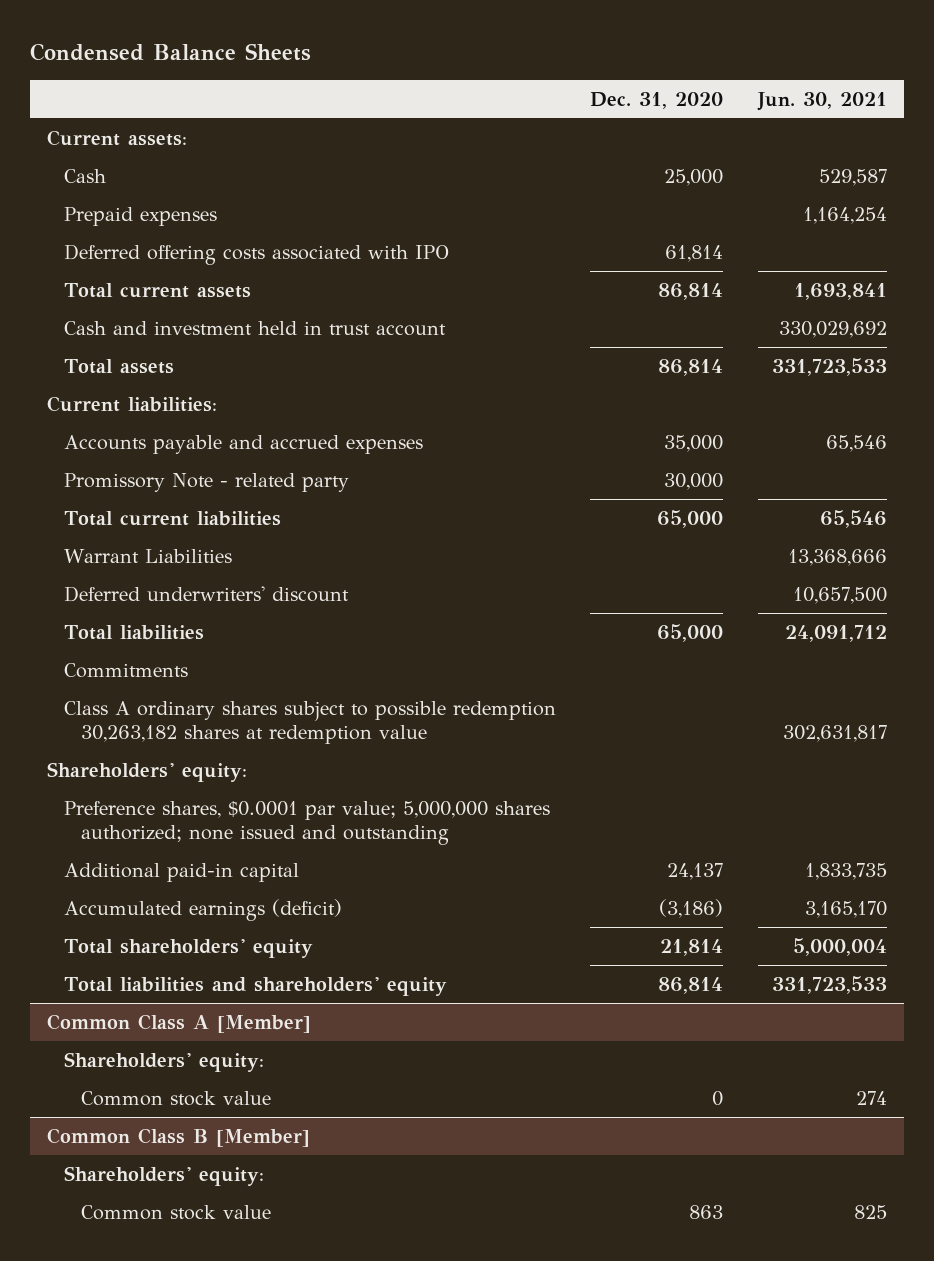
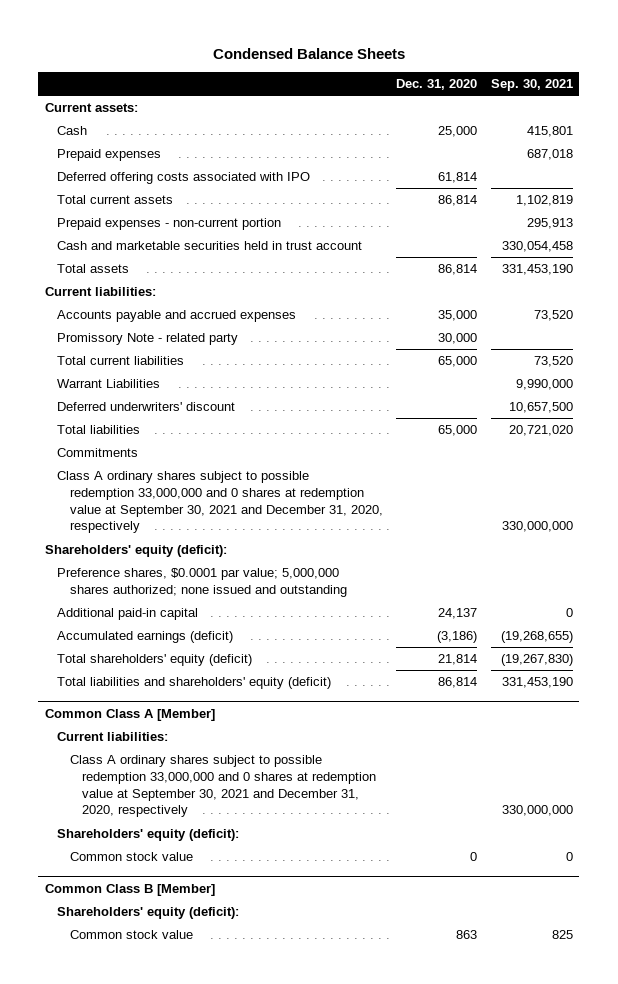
[757,91,888,111] Jun. 30, 2021 -> none
none -> [490,79,573,92] Sep. 30, 2021
none -> [57,218,282,231] Prepaid expenses - non-current portion
[63,320,446,336] Cash and investment held in trust account -> [57,241,363,251] Cash and marketable securities held in trust account
[63,700,556,744] Class A ordinary shares subject to possible redemption 30,263,182 shares at redemption value -> [57,471,383,534] Class A ordinary shares subject to possible redemption 33,000,000 and 0 shares at redemption value at September 30, 2021 and December 31, 2020, respectively
[46,761,247,782] Shareholders' equity: -> [45,545,228,558] Shareholders' equity (deficit):
[63,938,313,958] Total shareholders' equity -> [57,654,253,667] Total shareholders' equity (deficit)
[63,976,447,996] Total liabilities and shareholders' equity -> [57,677,332,690] Total liabilities and shareholders' equity (deficit)
none -> [57,732,169,742] Current liabilities:
none -> [69,755,377,818] Class A ordinary shares subject to possible redemption 33,000,000 and 0 shares at redemption value at September 30, 2021 and December 31, 2020, respectively
[63,1051,264,1072] Shareholders' equity: -> [57,829,240,842] Shareholders' equity (deficit):
[63,1165,264,1186] Shareholders' equity: -> [57,907,240,920] Shareholders' equity (deficit):

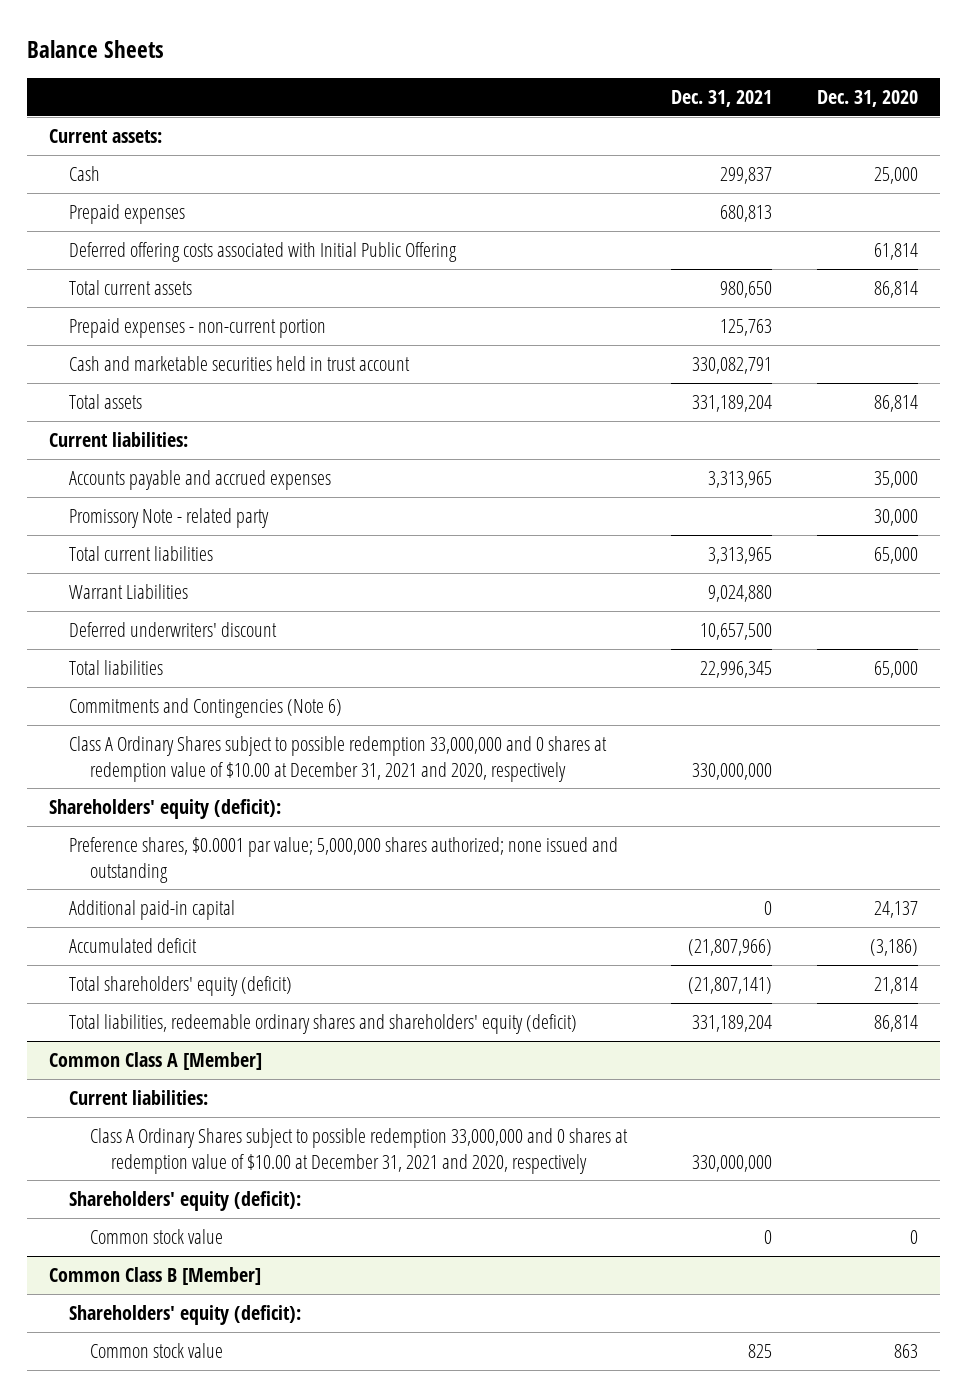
[212,47,405,59] Condensed Balance Sheets -> [26,39,164,58] Balance Sheets
[490,79,573,92] Sep. 30, 2021 -> none
none -> [671,90,773,108] Dec. 31, 2021
[57,172,311,185] Deferred offering costs associated with IPO -> [69,241,458,262] Deferred offering costs associated with Initial Public Offering
[57,448,139,458] Commitments -> [69,697,343,718] Commitments and Contingencies (Note 6)
[57,471,383,534] Class A ordinary shares subject to possible redemption 33,000,000 and 0 shares at redemption value at September 30, 2021 and December 31, 2020, respectively -> [69,735,608,782] Class A Ordinary Shares subject to possible redemption 33,000,000 and 0 shares at redemption value of $10.00 at December 31, 2021 and 2020, respectively
[57,631,234,644] Accumulated earnings (deficit) -> [69,937,198,953] Accumulated deficit
[57,677,332,690] Total liabilities and shareholders' equity (deficit) -> [69,1013,578,1034] Total liabilities, redeemable ordinary shares and shareholders' equity (deficit)
[69,755,377,818] Class A ordinary shares subject to possible redemption 33,000,000 and 0 shares at redemption value at September 30, 2021 and December 31, 2020, respectively -> [90,1127,629,1174] Class A Ordinary Shares subject to possible redemption 33,000,000 and 0 shares at redemption value of $10.00 at December 31, 2021 and 2020, respectively

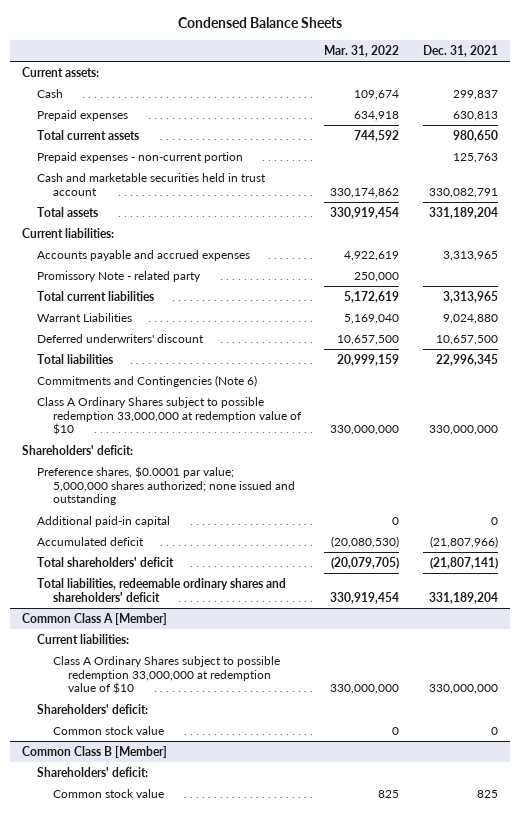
[26,39,164,58] Balance Sheets -> [178,17,343,29] Condensed Balance Sheets
[816,90,918,108] Dec. 31, 2020 -> none
none -> [324,45,400,58] Mar. 31, 2022
[69,241,458,262] Deferred offering costs associated with Initial Public Offering -> none
[720,204,773,222] 680,813 -> [453,110,499,121] 630,813
[69,735,608,782] Class A Ordinary Shares subject to possible redemption 33,000,000 and 0 shares at redemption value of $10.00 at December 31, 2021 and 2020, respectively -> [37,396,302,436] Class A Ordinary Shares subject to possible redemption 33,000,000 at redemption value of $10
[48,798,281,819] Shareholders' equity (deficit): -> [21,444,133,455] Shareholders' deficit:
[69,975,293,996] Total shareholders' equity (deficit) -> [37,556,175,567] Total shareholders' deficit
[69,1013,578,1034] Total liabilities, redeemable ordinary shares and shareholders' equity (deficit) -> [37,577,287,602] Total liabilities, redeemable ordinary shares and shareholders' deficit
[90,1127,629,1174] Class A Ordinary Shares subject to possible redemption 33,000,000 and 0 shares at redemption value of $10.00 at December 31, 2021 and 2020, respectively -> [52,655,280,695] Class A Ordinary Shares subject to possible redemption 33,000,000 at redemption value of $10
[69,1190,302,1211] Shareholders' equity (deficit): -> [37,703,149,714] Shareholders' deficit:
[69,1304,302,1325] Shareholders' equity (deficit): -> [37,766,149,777] Shareholders' deficit:

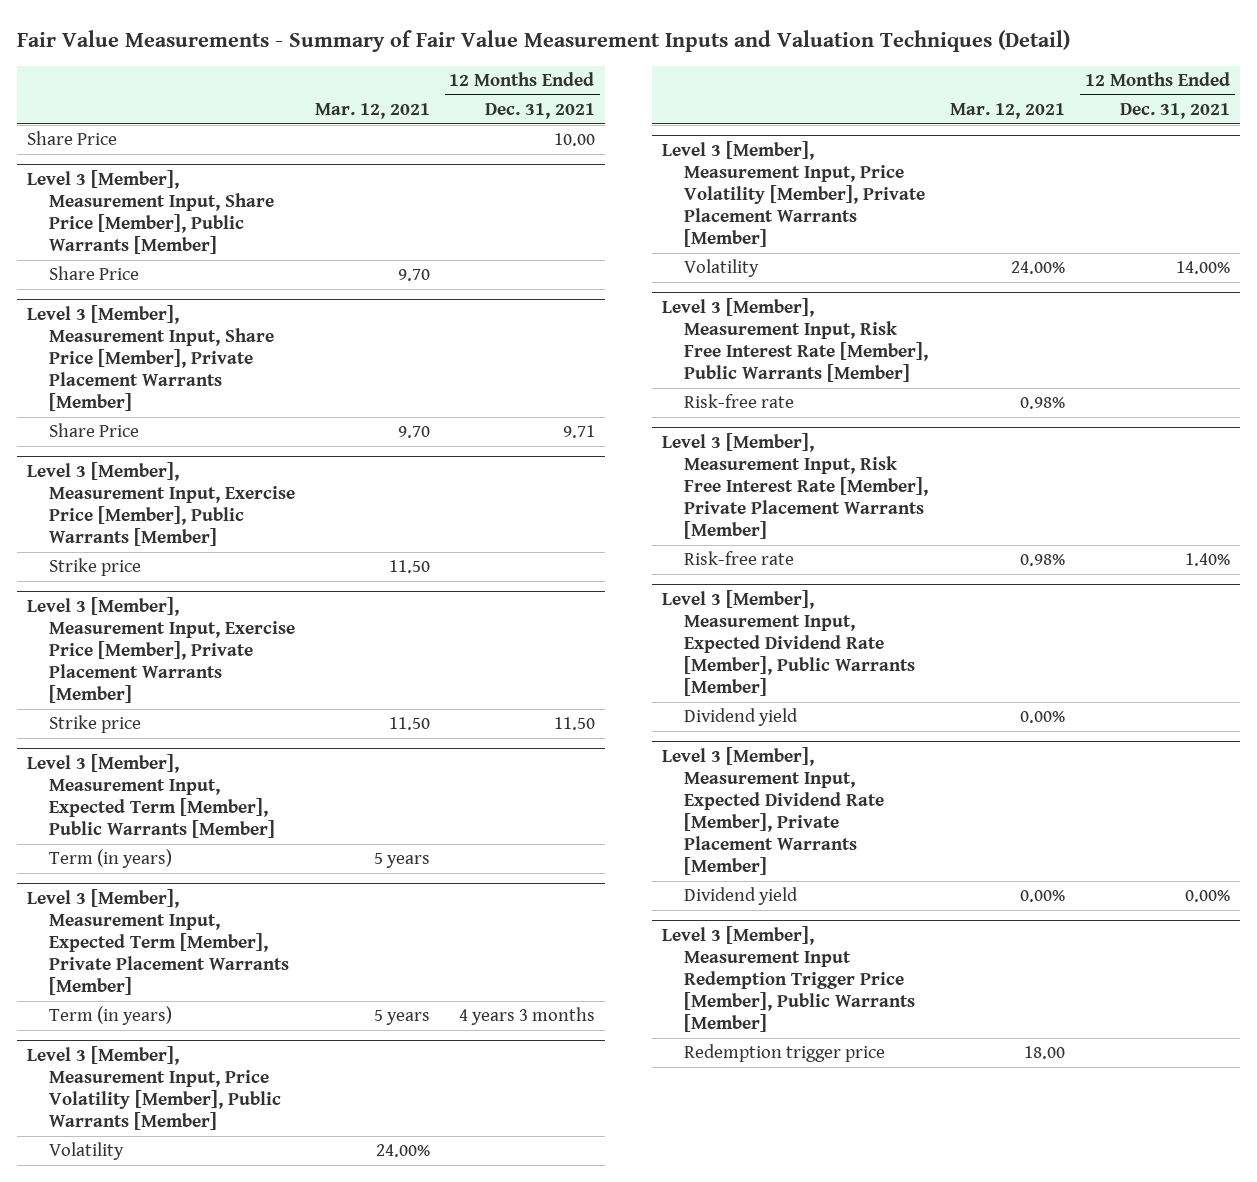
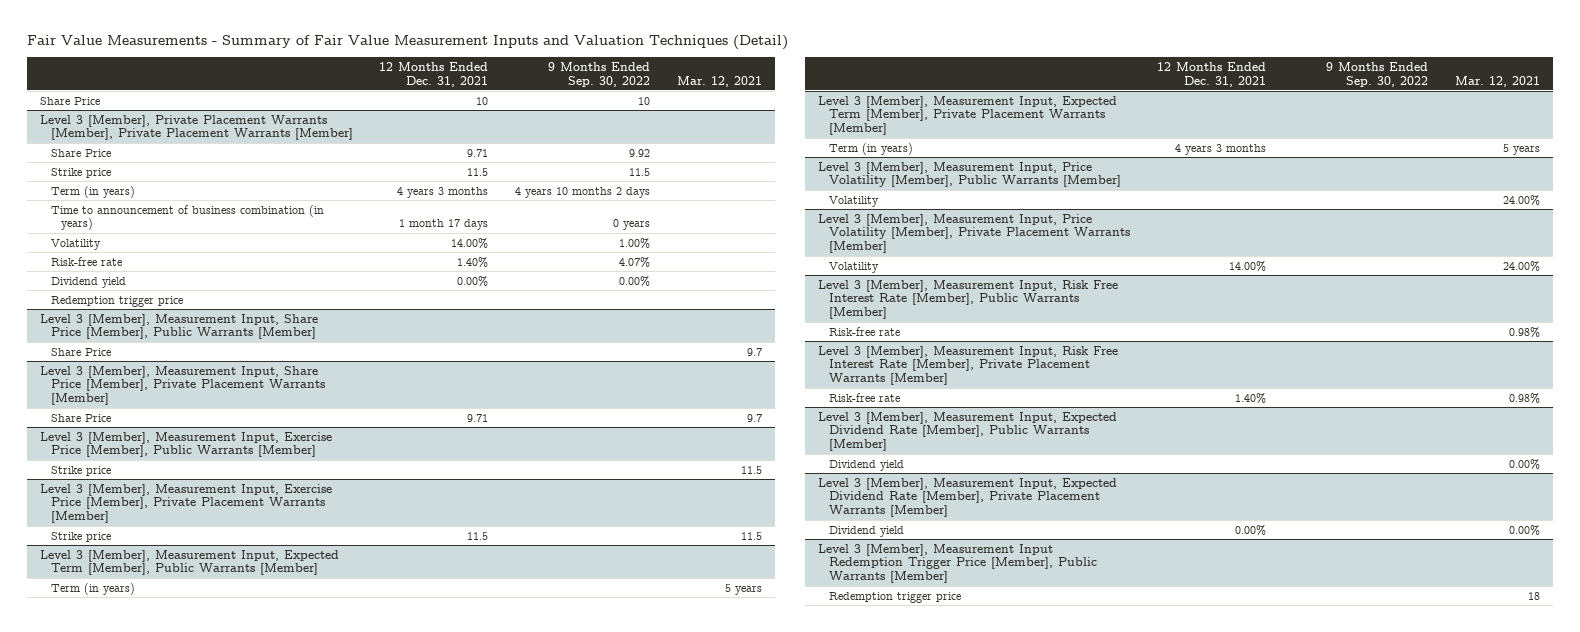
none -> [547,61,650,87] 9 Months Ended Sep. 30, 2022
[553,133,595,147] 10.00 -> [476,96,489,105] 10
none -> [40,114,353,141] Level 3 [Member], Private Placement Warrants [Member], Private Placement Warrants [Member]
none -> [50,148,111,157] Share Price
none -> [50,167,111,178] Strike price
none -> [50,185,135,198] Term (in years)
none -> [50,204,324,231] Time to announcement of business combination (in years)
none -> [50,238,101,250] Volatility
none -> [50,256,122,266] Risk-free rate
none -> [50,276,126,288] Dividend yield
none -> [50,295,183,307] Redemption trigger price
[397,269,430,282] 9.70 -> [746,347,762,356] 9.7
[397,426,430,439] 9.70 -> [746,413,762,422] 9.7
[388,560,430,574] 11.50 -> [740,465,762,474] 11.5
[388,717,430,731] 11.50 -> [740,531,762,540] 11.5
[553,717,595,731] 11.50 -> [467,531,489,540] 11.5
[1024,1046,1066,1060] 18.00 -> [1527,591,1540,600] 18

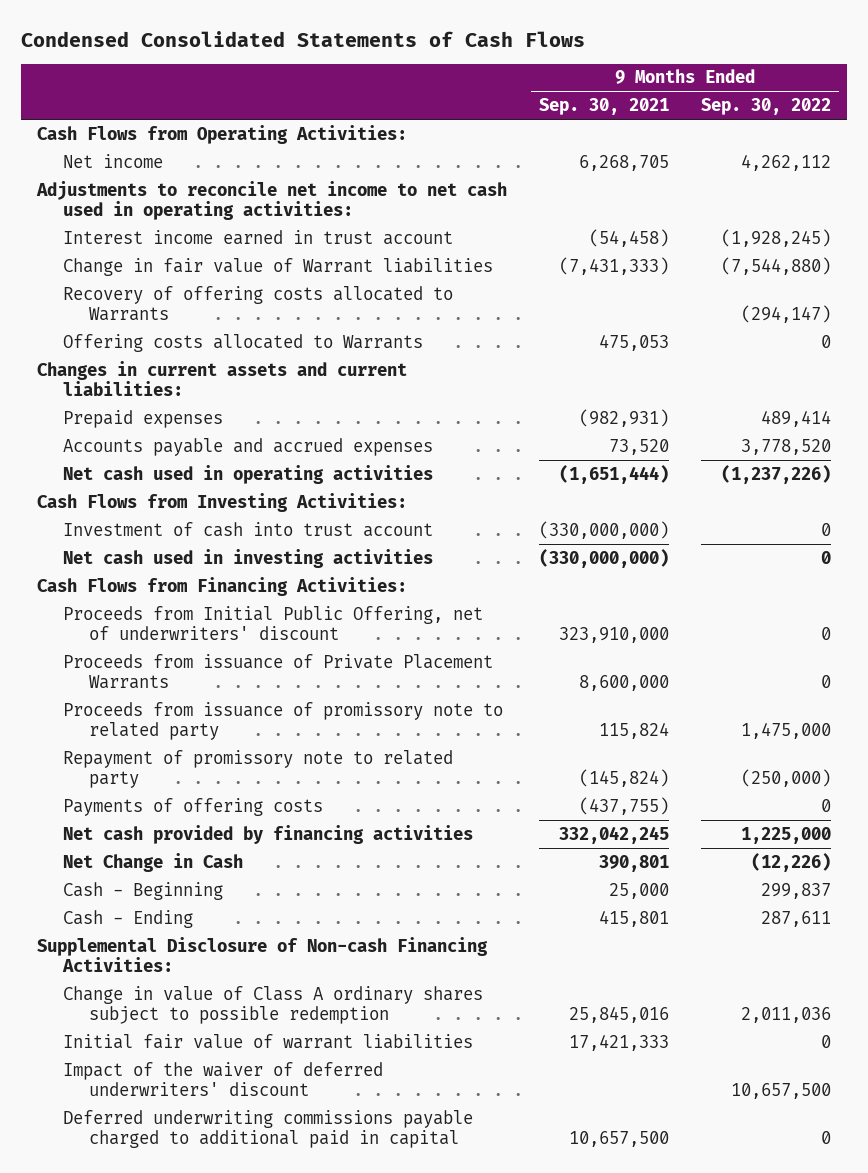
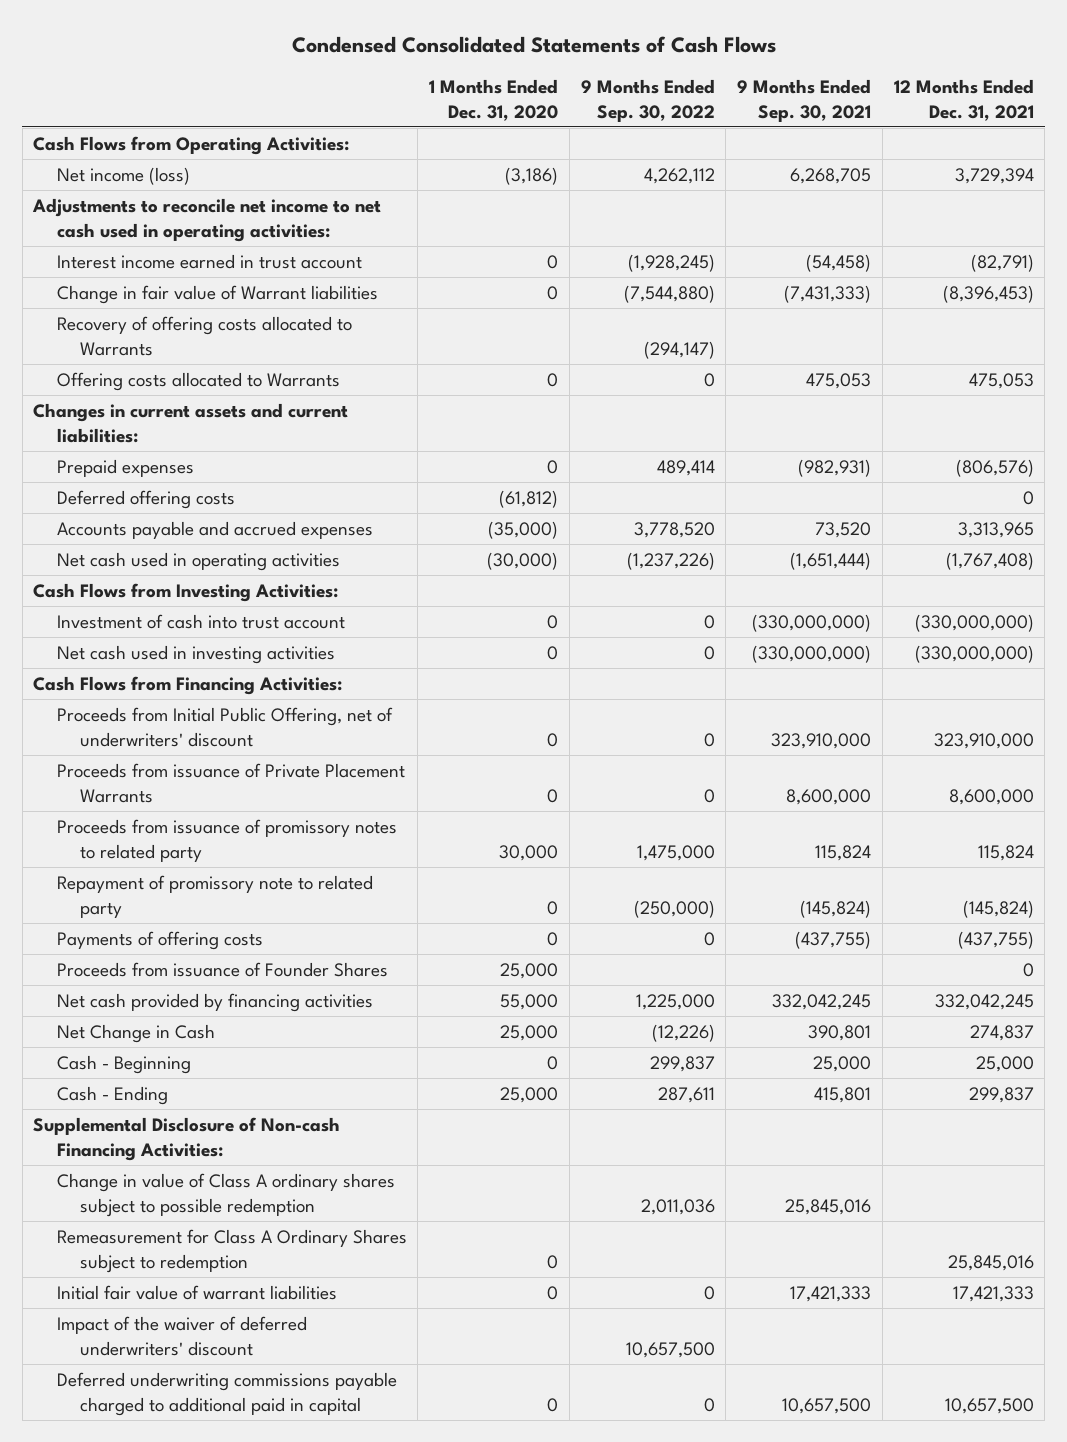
none -> [429,78,559,121] 1 Months Ended Dec. 31, 2020
none -> [893,78,1034,121] 12 Months Ended Dec. 31, 2021
[62,153,163,168] Net income -> [56,166,190,185] Net income (loss)
none -> [56,489,235,509] Deferred offering costs
[62,701,503,740] Proceeds from issuance of promissory note to related party -> [56,818,397,862] Proceeds from issuance of promissory notes to related party
none -> [56,961,388,977] Proceeds from issuance of Founder Shares
none -> [56,1228,407,1273] Remeasurement for Class A Ordinary Shares subject to redemption

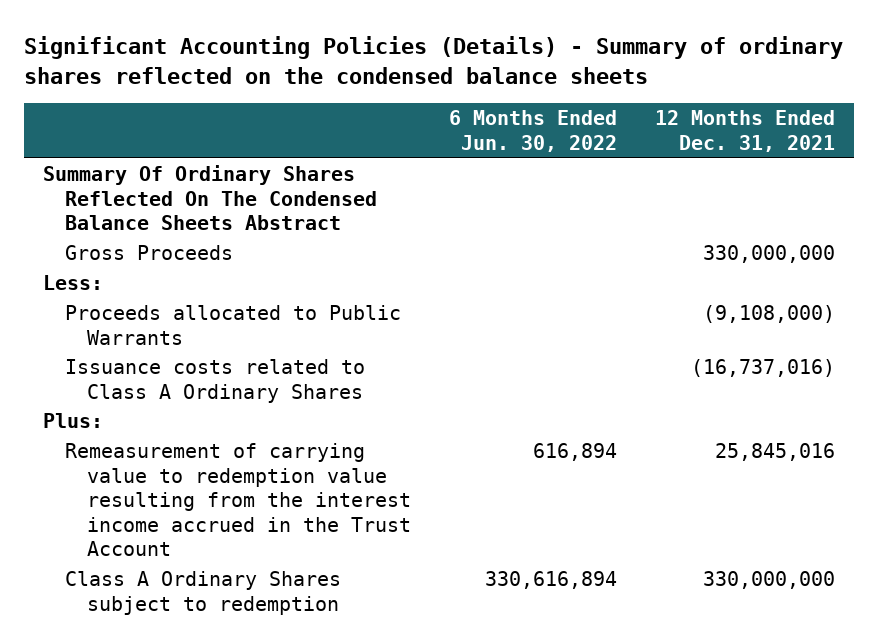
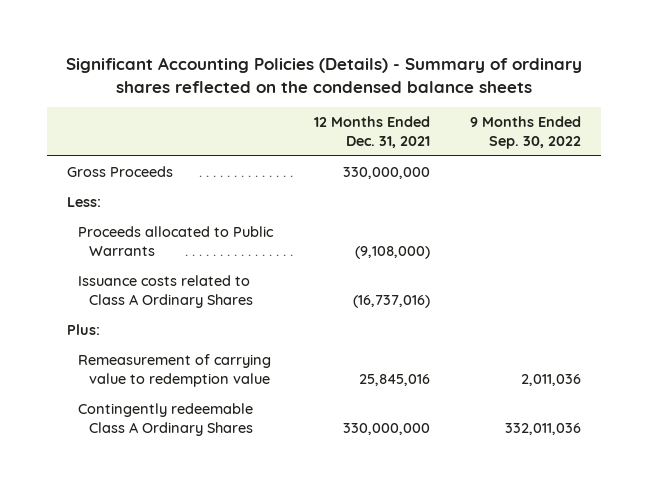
[448,110,617,152] 6 Months Ended Jun. 30, 2022 -> none
none -> [469,116,581,150] 9 Months Ended Sep. 30, 2022
[43,165,377,231] Summary Of Ordinary Shares Reflected On The Condensed Balance Sheets Abstract -> none
[64,443,411,557] Remeasurement of carrying value to redemption value resulting from the interest income accrued in the Trust Account -> [78,354,272,387] Remeasurement of carrying value to redemption value
[64,571,341,615] Class A Ordinary Shares subject to redemption -> [78,403,254,436] Contingently redeemable Class A Ordinary Shares

